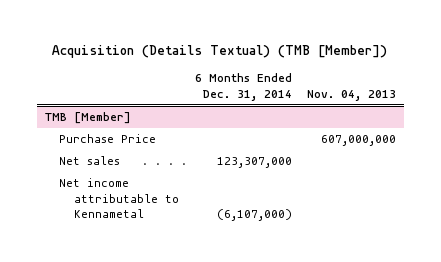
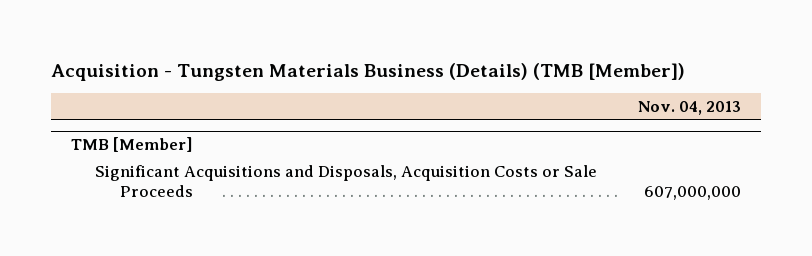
[52,45,388,59] Acquisition (Details Textual) (TMB [Member]) -> [50,62,685,81] Acquisition - Tungsten Materials Business (Details) (TMB [Member])
[194,73,292,101] 6 Months Ended Dec. 31, 2014 -> none
[59,156,121,166] Net sales -> none
[59,178,179,219] Net income attributable to Kennametal -> none
[59,134,157,144] Purchase Price -> [95,164,598,198] Significant Acquisitions and Disposals, Acquisition Costs or Sale Proceeds

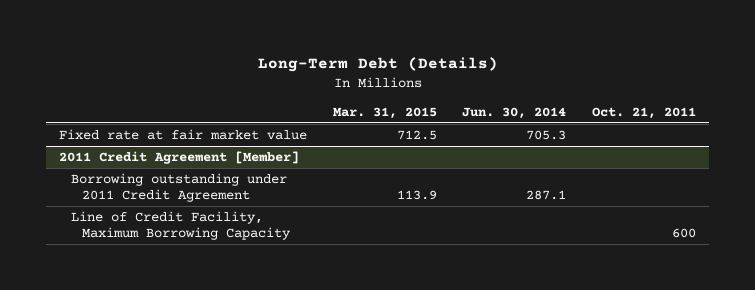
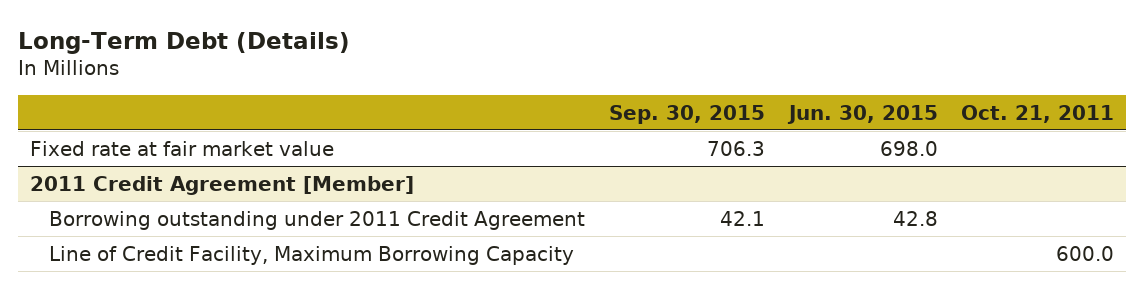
[332,106,437,119] Mar. 31, 2015 -> none
[462,106,567,119] Jun. 30, 2014 -> none
none -> [609,104,766,124] Sep. 30, 2015
none -> [786,104,938,124] Jun. 30, 2015
[671,228,696,239] 600 -> [1056,245,1115,261] 600.0

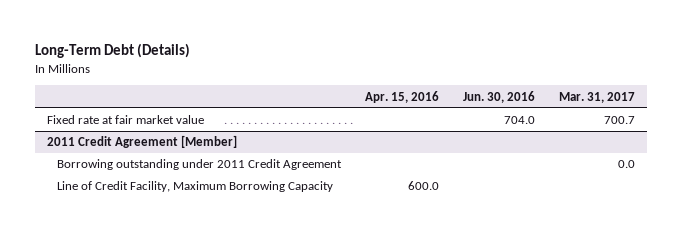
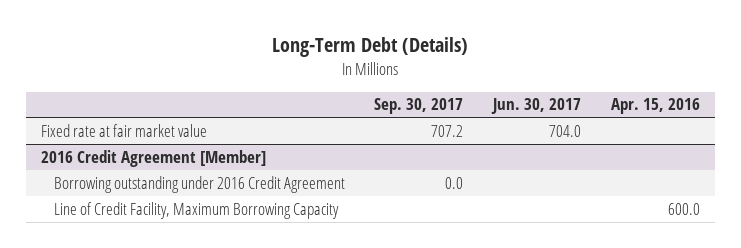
[462,90,535,103] Jun. 30, 2016 -> none
[558,91,635,103] Mar. 31, 2017 -> none
none -> [374,98,464,115] Sep. 30, 2017
none -> [491,98,582,115] Jun. 30, 2017
[47,135,238,149] 2011 Credit Agreement [Member] -> [40,149,266,167] 2016 Credit Agreement [Member]
[56,159,342,171] Borrowing outstanding under 2011 Credit Agreement -> [53,175,345,193] Borrowing outstanding under 2016 Credit Agreement

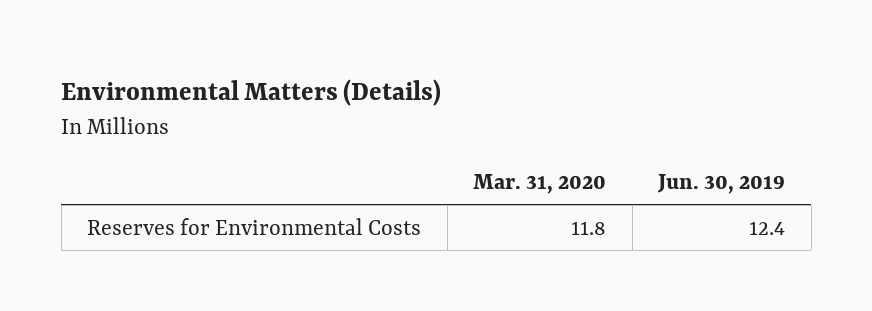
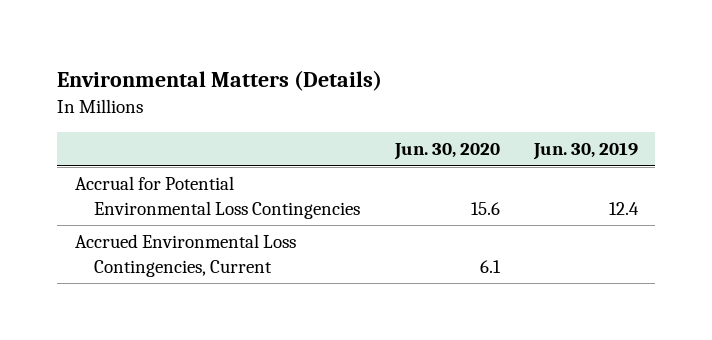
[473,173,607,194] Mar. 31, 2020 -> none
none -> [393,143,500,161] Jun. 30, 2020
[87,217,422,235] Reserves for Environmental Costs -> [74,176,361,219] Accrual for Potential Environmental Loss Contingencies
none -> [74,234,296,277] Accrued Environmental Loss Contingencies, Current

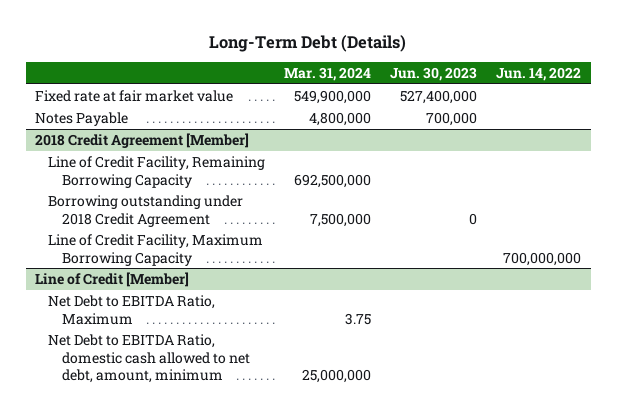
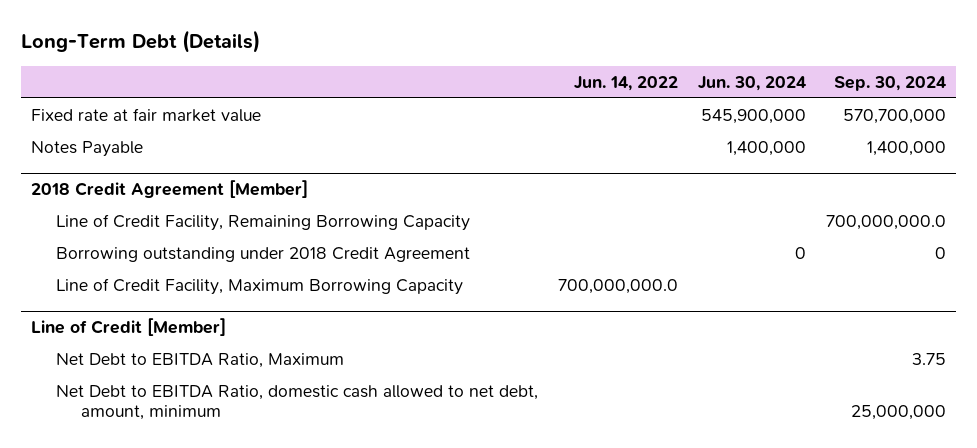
[284,66,372,81] Mar. 31, 2024 -> none
[390,66,478,81] Jun. 30, 2023 -> none
none -> [698,75,807,91] Jun. 30, 2024
none -> [833,75,946,91] Sep. 30, 2024
[503,251,582,266] 700,000,000 -> [558,278,679,294] 700,000,000.0

